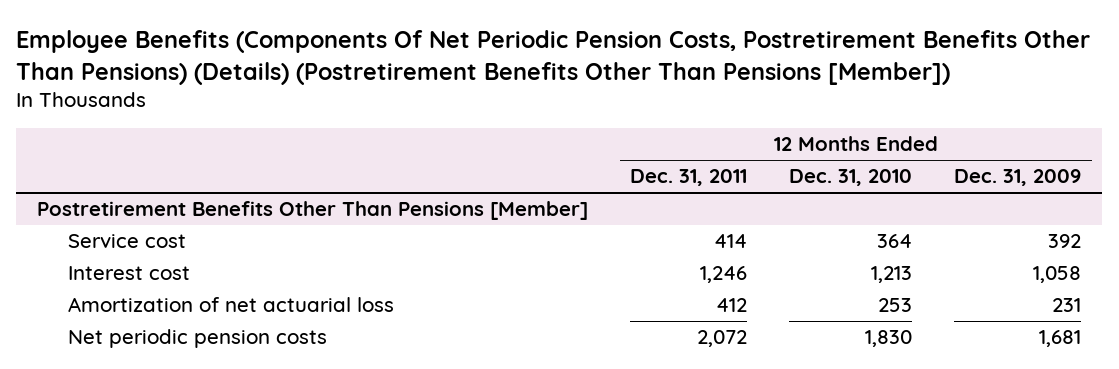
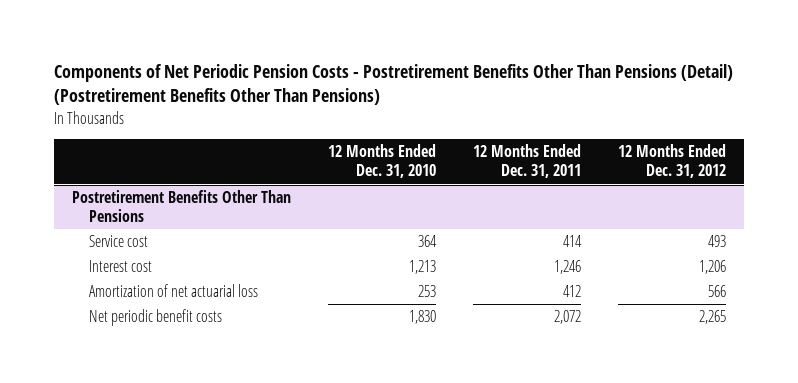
[16,30,1091,85] Employee Benefits (Components Of Net Periodic Pension Costs, Postretirement Benefits Other Than Pensions) (Details) (Postretirement Benefits Other Than Pensions [Member]) -> [53,63,733,106] Components of Net Periodic Pension Costs - Postretirement Benefits Other Than Pensions (Detail) (Postretirement Benefits Other Than Pensions)
[954,169,1082,187] Dec. 31, 2009 -> none
none -> [617,144,726,179] 12 Months Ended Dec. 31, 2012
[37,201,589,221] Postretirement Benefits Other Than Pensions [Member] -> [72,190,292,223] Postretirement Benefits Other Than Pensions
[67,329,327,349] Net periodic pension costs -> [88,309,222,327] Net periodic benefit costs

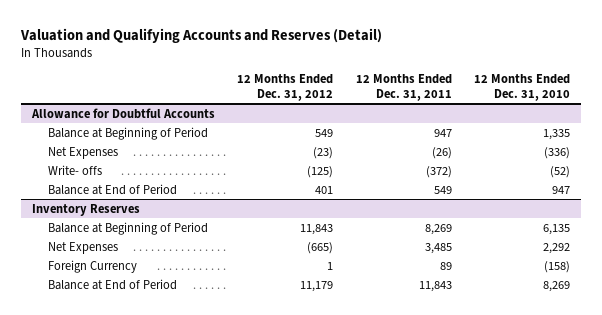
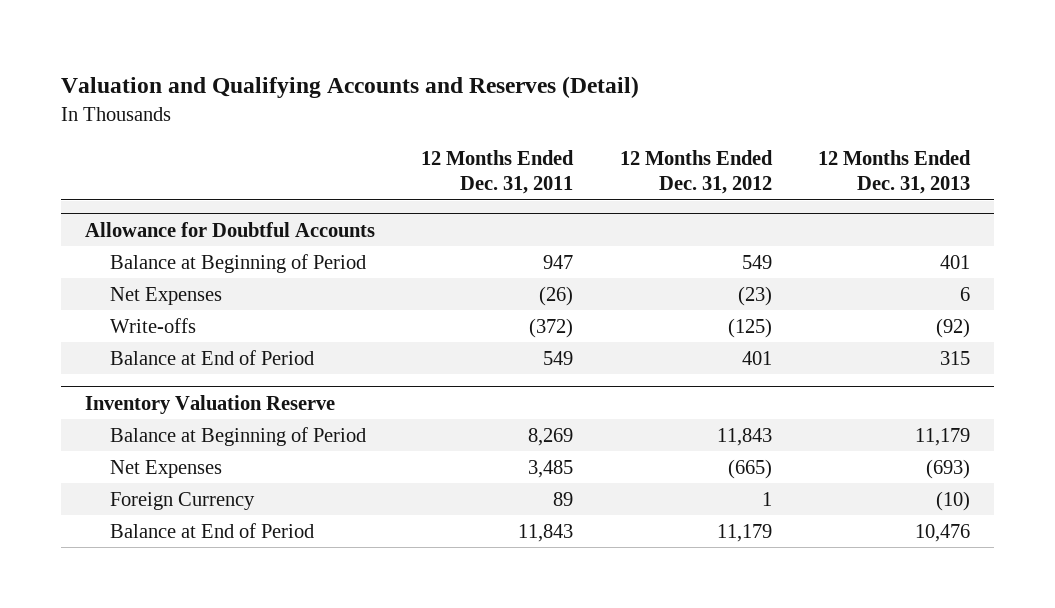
[474,73,571,101] 12 Months Ended Dec. 31, 2010 -> none
none -> [818,149,972,195] 12 Months Ended Dec. 31, 2013
[48,164,103,175] Write- offs -> [109,317,196,333] Write-offs
[31,203,140,216] Inventory Reserves -> none
none -> [84,394,335,414] Inventory Valuation Reserve

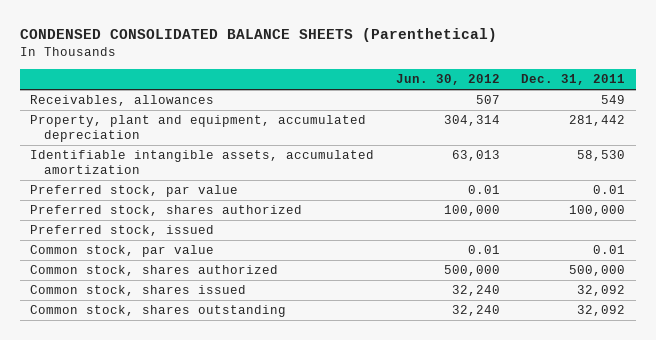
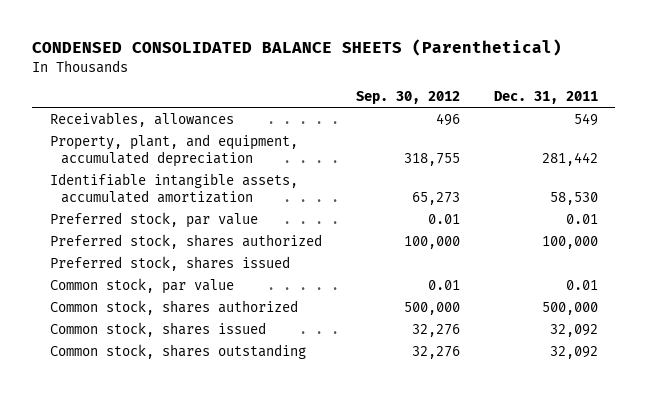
[395,74,500,86] Jun. 30, 2012 -> none
none -> [355,90,460,104] Sep. 30, 2012
[30,115,367,143] Property, plant and equipment, accumulated depreciation -> [49,133,298,167] Property, plant, and equipment, accumulated depreciation
[30,225,215,237] Preferred stock, issued -> [49,255,290,271] Preferred stock, shares issued

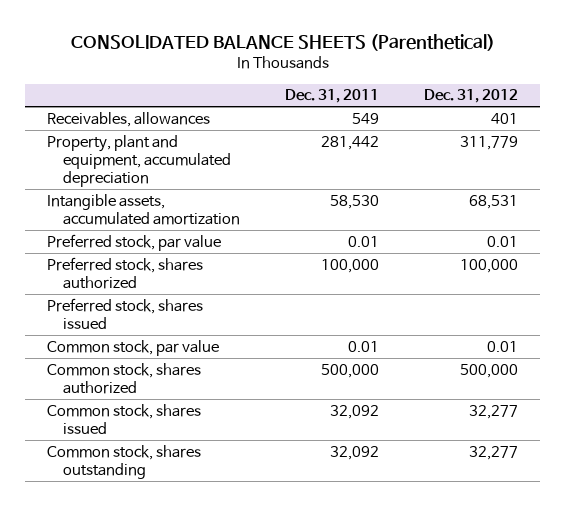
[32,39,563,57] CONDENSED CONSOLIDATED BALANCE SHEETS (Parenthetical) -> [70,34,495,52] CONSOLIDATED BALANCE SHEETS (Parenthetical)
[355,90,460,104] Sep. 30, 2012 -> none
none -> [423,89,518,104] Dec. 31, 2012
[49,133,298,167] Property, plant, and equipment, accumulated depreciation -> [47,134,231,187] Property, plant and equipment, accumulated depreciation
[49,172,298,203] Identifiable intangible assets, accumulated amortization -> [47,193,240,225] Intangible assets, accumulated amortization

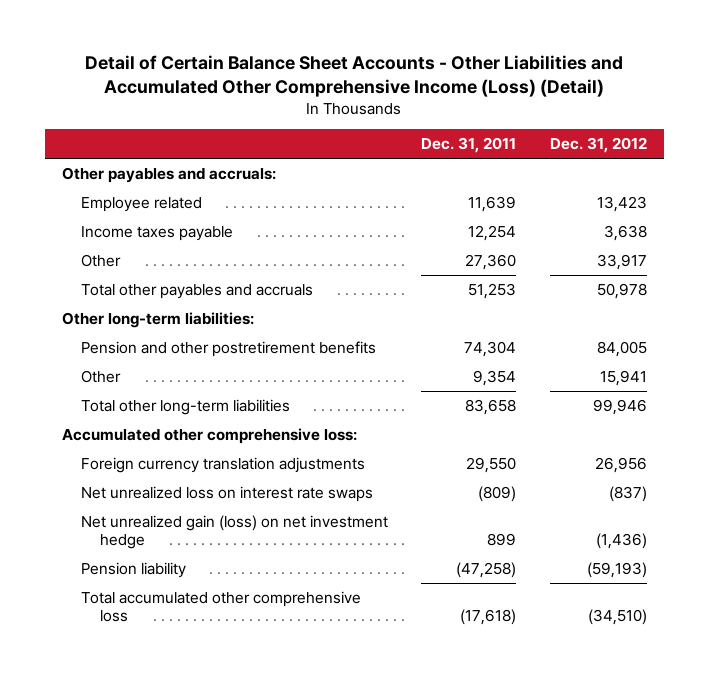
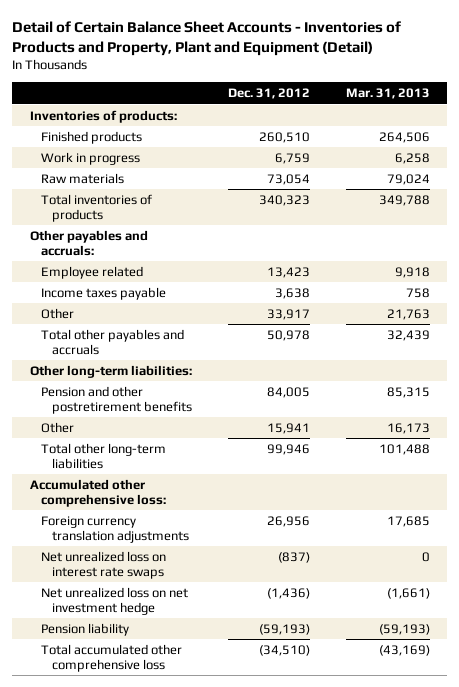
[85,54,624,97] Detail of Certain Balance Sheet Accounts - Other Liabilities and Accumulated Other Comprehensive Income (Loss) (Detail) -> [11,20,401,56] Detail of Certain Balance Sheet Accounts - Inventories of Products and Property, Plant and Equipment (Detail)
[421,137,517,154] Dec. 31, 2011 -> none
none -> [345,88,430,100] Mar. 31, 2013
none -> [29,109,177,123] Inventories of products:
none -> [40,130,142,144] Finished products
none -> [40,151,140,165] Work in progress
none -> [40,172,124,184] Raw materials
none -> [40,193,152,223] Total inventories of products
[80,515,388,550] Net unrealized gain (loss) on net investment hedge -> [40,586,188,616] Net unrealized loss on net investment hedge

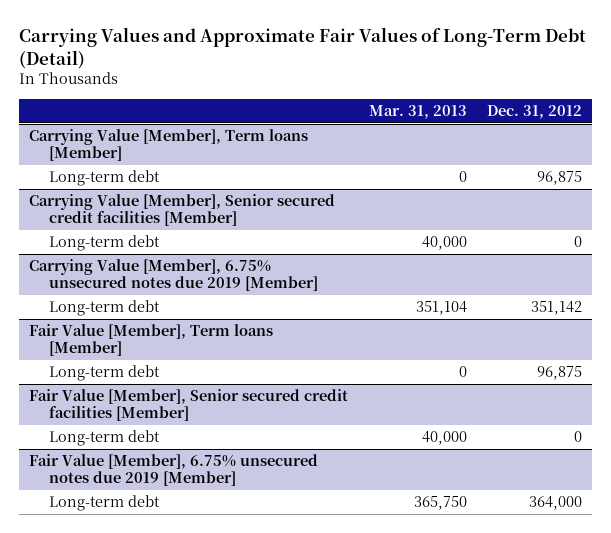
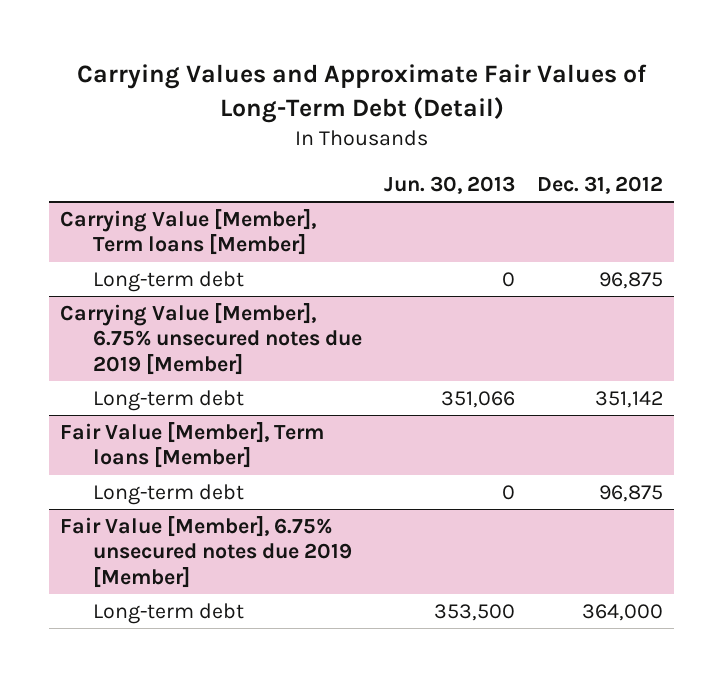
[368,105,467,120] Mar. 31, 2013 -> none
none -> [383,175,515,194] Jun. 30, 2013
[29,194,336,227] Carrying Value [Member], Senior secured credit facilities [Member] -> none
[49,235,161,252] Long-term debt -> none
[29,389,349,422] Fair Value [Member], Senior secured credit facilities [Member] -> none
[49,430,161,447] Long-term debt -> none

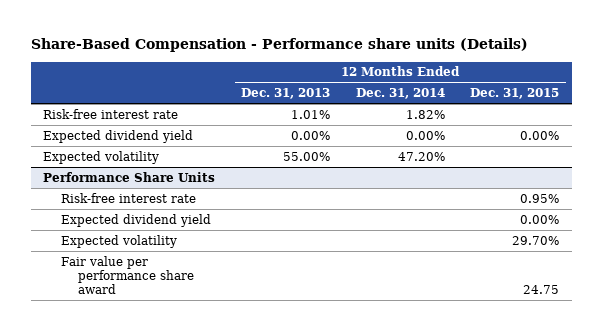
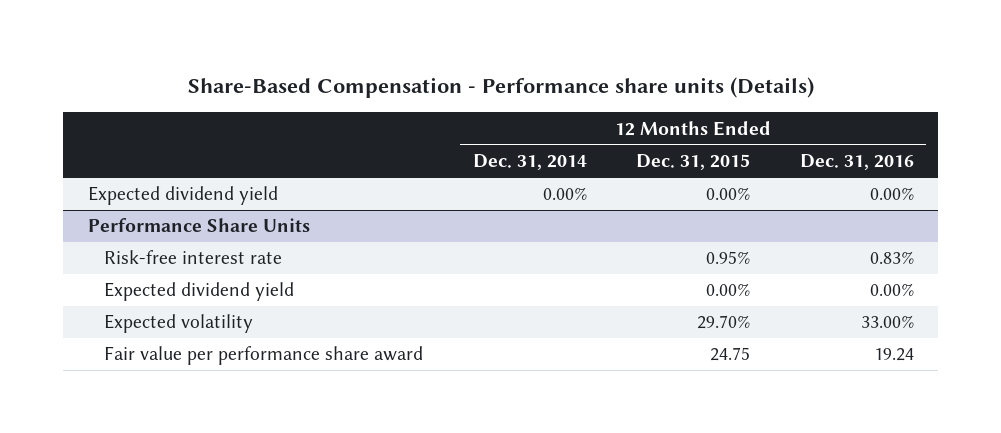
[241,88,331,100] Dec. 31, 2013 -> none
none -> [799,154,914,171] Dec. 31, 2016
[43,108,179,119] Risk-free interest rate -> none
[43,150,160,164] Expected volatility -> none

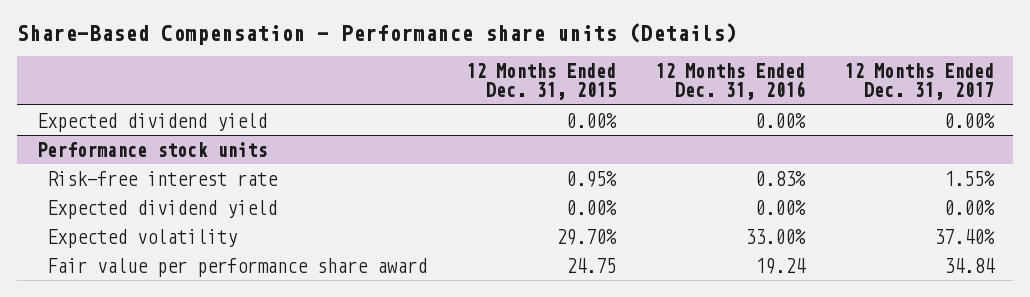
[472,154,587,171] Dec. 31, 2014 -> none
none -> [843,62,994,101] 12 Months Ended Dec. 31, 2017
[87,218,310,233] Performance Share Units -> [36,141,267,157] Performance stock units

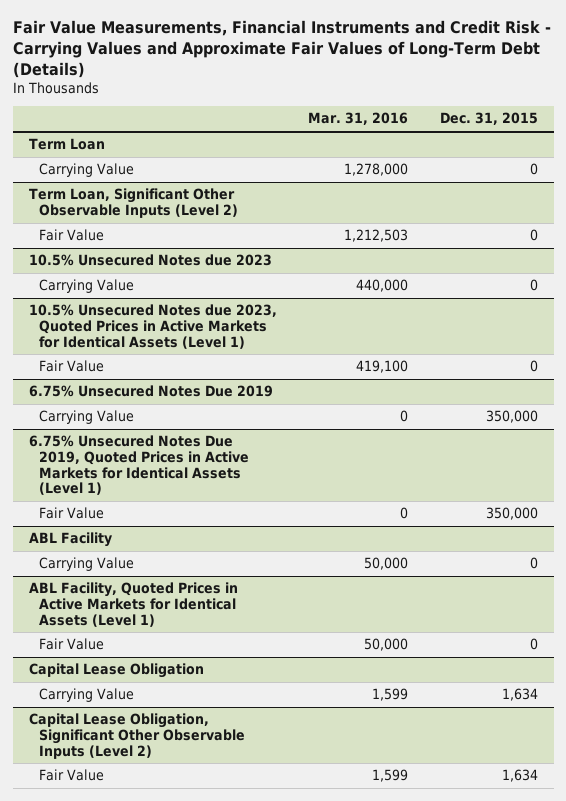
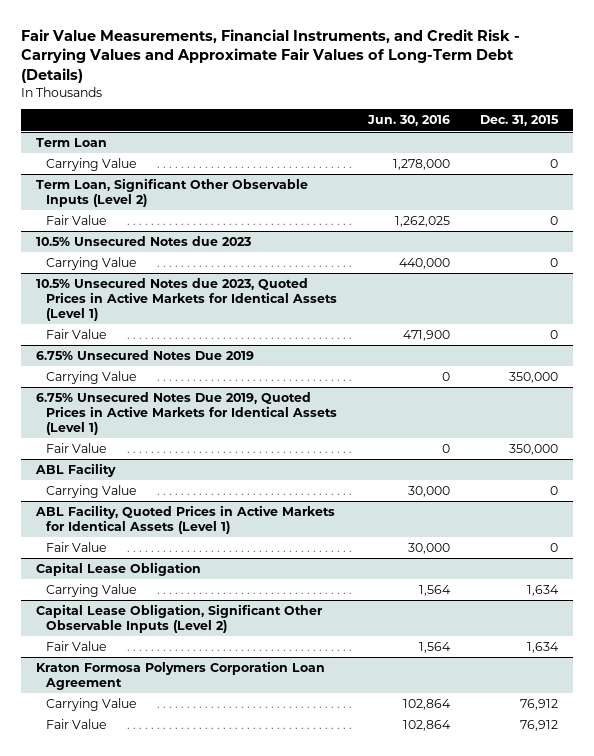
[12,20,551,78] Fair Value Measurements, Financial Instruments and Credit Risk - Carrying Values and Approximate Fair Values of Long-Term Debt (Details) -> [21,28,521,83] Fair Value Measurements, Financial Instruments, and Credit Risk - Carrying Values and Approximate Fair Values of Long-Term Debt (Details)
[308,112,409,126] Mar. 31, 2016 -> none
none -> [366,115,450,127] Jun. 30, 2016
none -> [36,661,326,690] Kraton Formosa Polymers Corporation Loan Agreement
none -> [46,698,138,712] Carrying Value
none -> [46,719,108,730] Fair Value

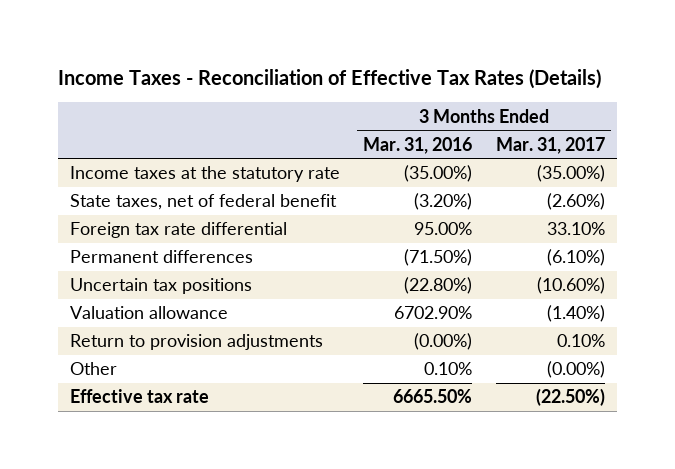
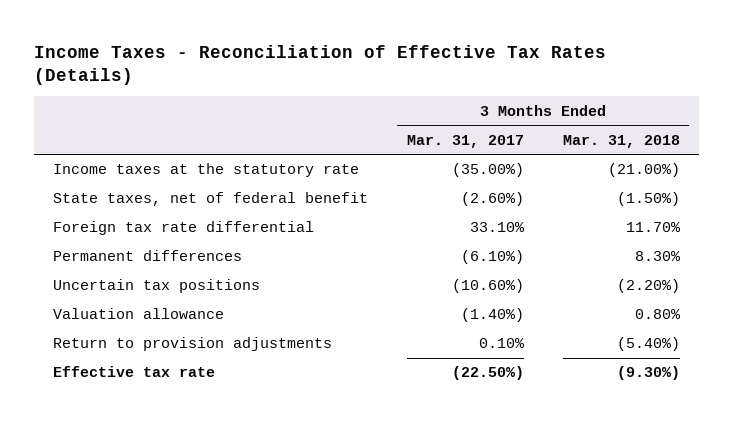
[363,136,473,154] Mar. 31, 2016 -> none
none -> [562,134,680,148] Mar. 31, 2018
[69,362,117,376] Other -> none

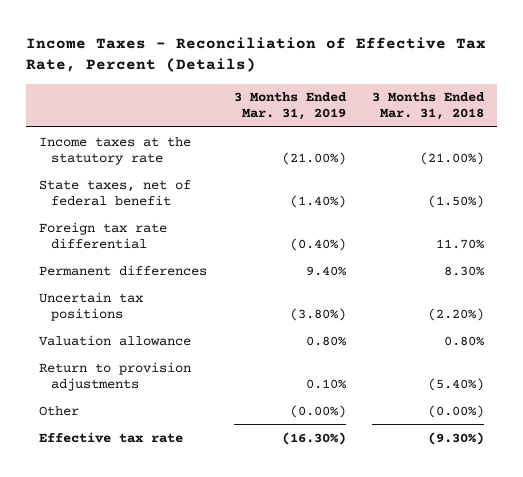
[34,44,607,86] Income Taxes - Reconciliation of Effective Tax Rates (Details) -> [25,36,486,73] Income Taxes - Reconciliation of Effective Tax Rate, Percent (Details)
[406,134,524,148] Mar. 31, 2017 -> none
none -> [233,92,347,121] 3 Months Ended Mar. 31, 2019
none -> [39,405,80,416] Other

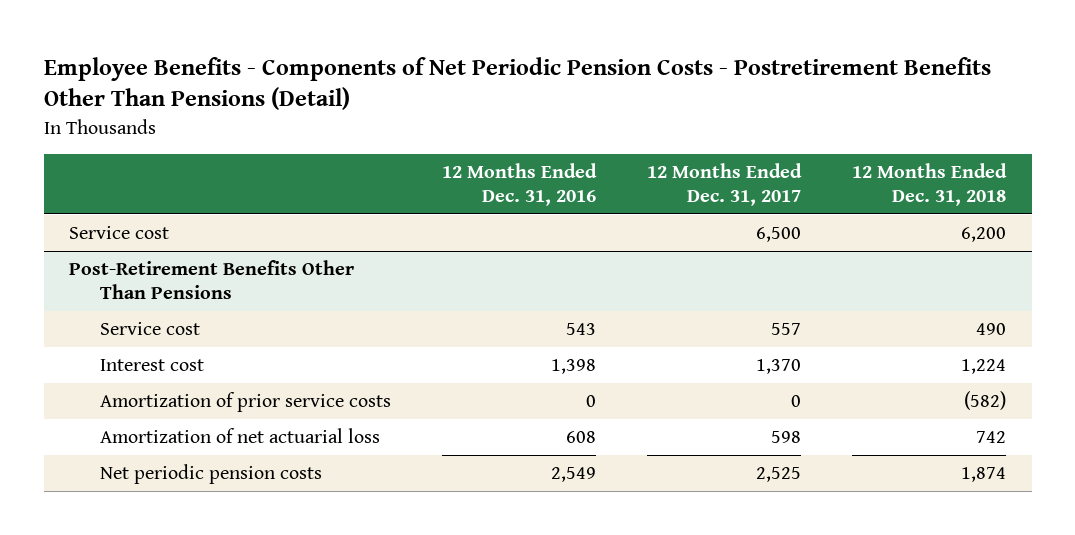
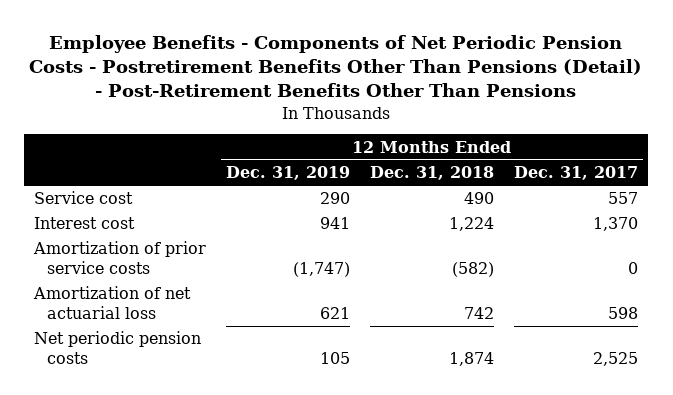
[43,57,991,111] Employee Benefits - Components of Net Periodic Pension Costs - Postretirement Benefits Other Than Pensions (Detail) -> [29,34,643,98] Employee Benefits - Components of Net Periodic Pension Costs - Postretirement Benefits Other Than Pensions (Detail) - Post-Retirement Benefits Other Than Pensions
[441,163,597,207] 12 Months Ended Dec. 31, 2016 -> none
none -> [226,166,351,181] Dec. 31, 2019
[69,226,170,240] Service cost -> none
[69,260,355,300] Post-Retirement Benefits Other Than Pensions -> none

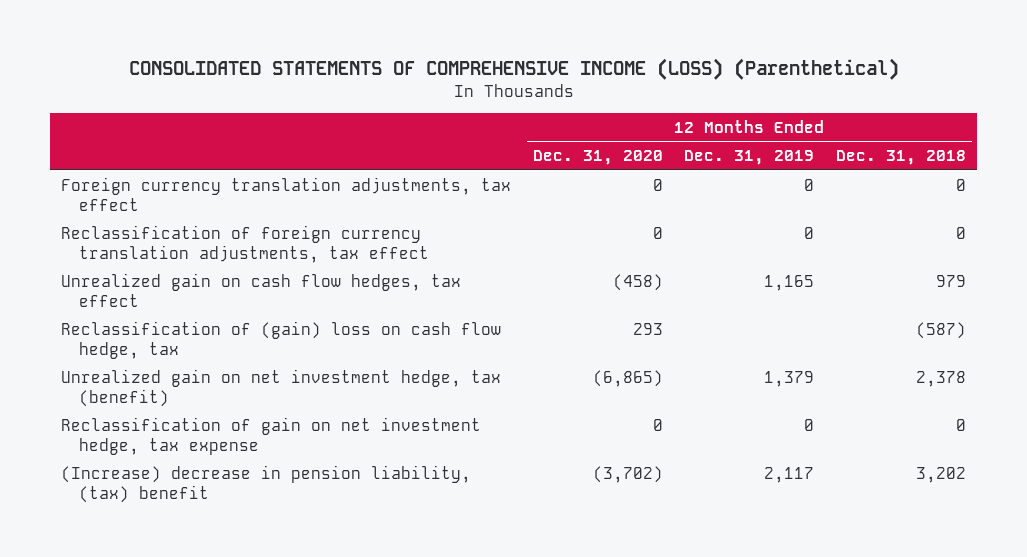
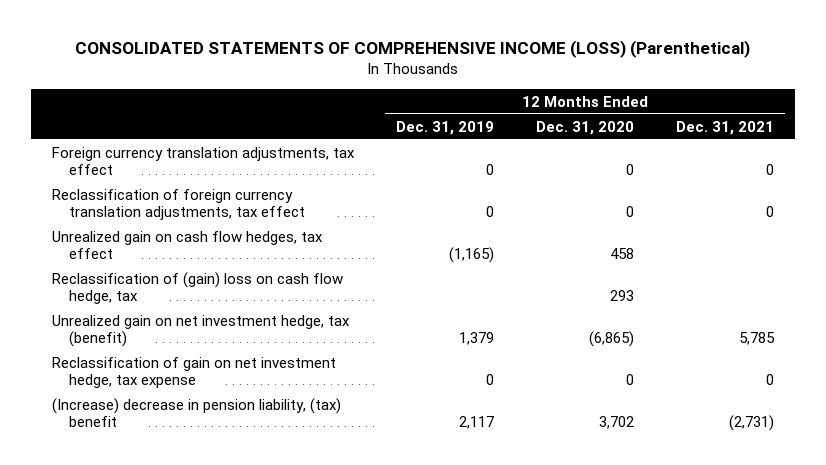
[836,150,967,166] Dec. 31, 2018 -> none
none -> [676,120,775,135] Dec. 31, 2021
[612,273,663,291] (458) -> [610,248,635,260] 458
[764,274,815,291] 1,165 -> [448,247,494,264] (1,165)
[592,465,663,483] (3,702) -> [599,416,635,430] 3,702

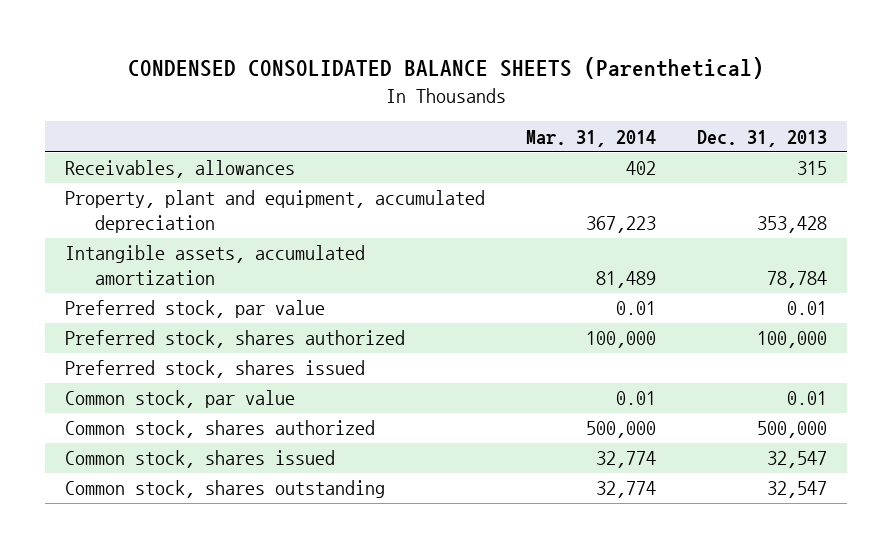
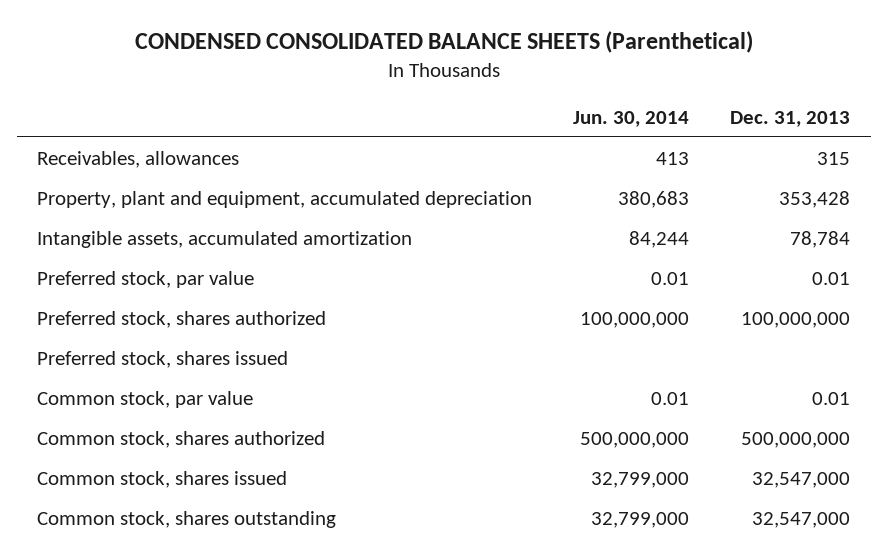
[526,129,657,147] Mar. 31, 2014 -> none
none -> [573,110,690,127] Jun. 30, 2014
[756,331,827,349] 100,000 -> [741,311,851,328] 100,000,000
[756,421,827,439] 500,000 -> [741,431,851,448] 500,000,000
[766,451,827,469] 32,547 -> [752,471,851,488] 32,547,000
[766,481,827,499] 32,547 -> [752,511,851,528] 32,547,000

